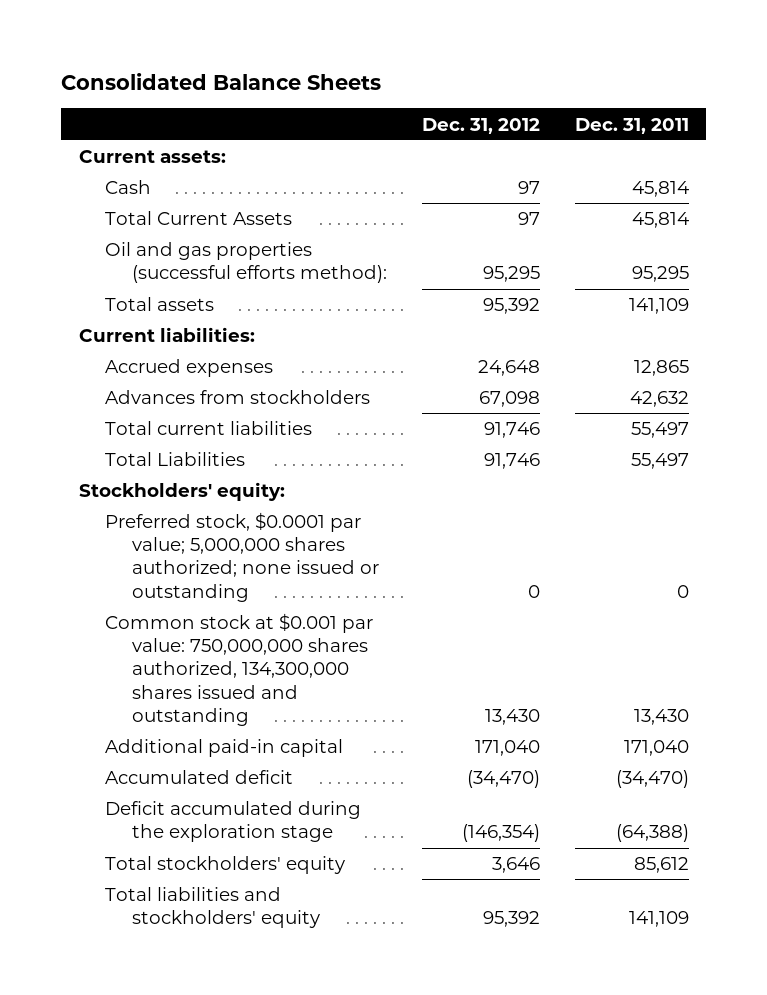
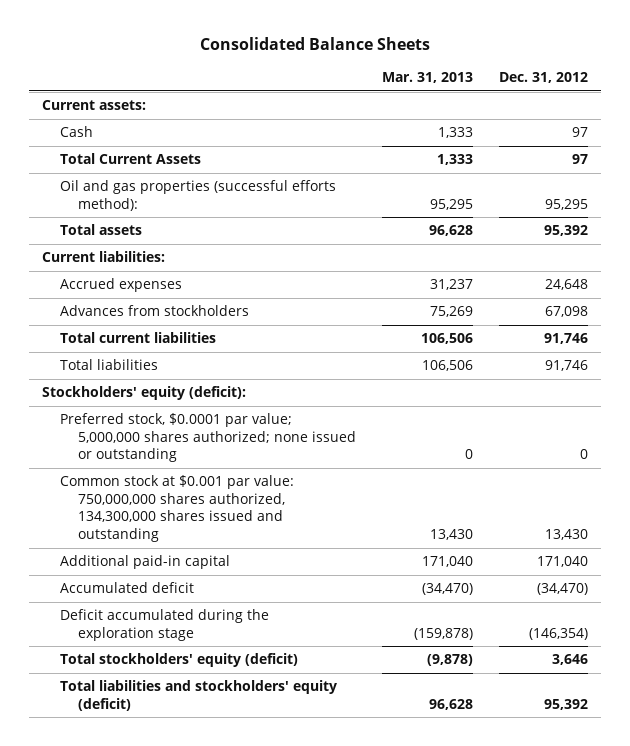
[574,117,689,134] Dec. 31, 2011 -> none
none -> [382,72,474,84] Mar. 31, 2013
[105,452,246,467] Total Liabilities -> [60,359,159,371] Total liabilities
[78,482,285,502] Stockholders' equity: -> [42,386,247,401] Stockholders' equity (deficit):
[105,856,346,875] Total stockholders' equity -> [60,653,299,668] Total stockholders' equity (deficit)
[105,887,321,929] Total liabilities and stockholders' equity -> [60,680,338,711] Total liabilities and stockholders' equity (deficit)

